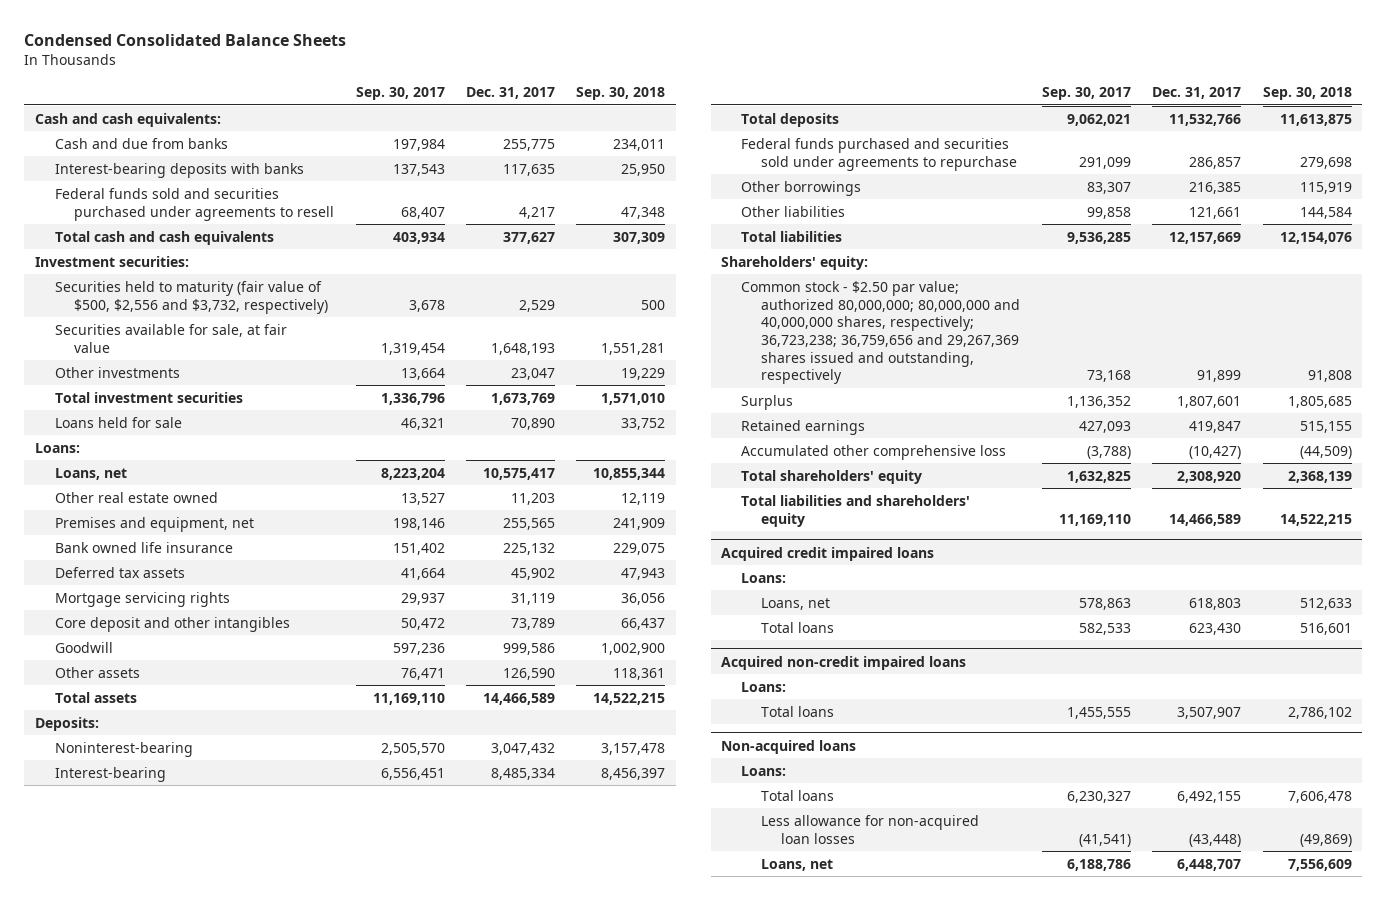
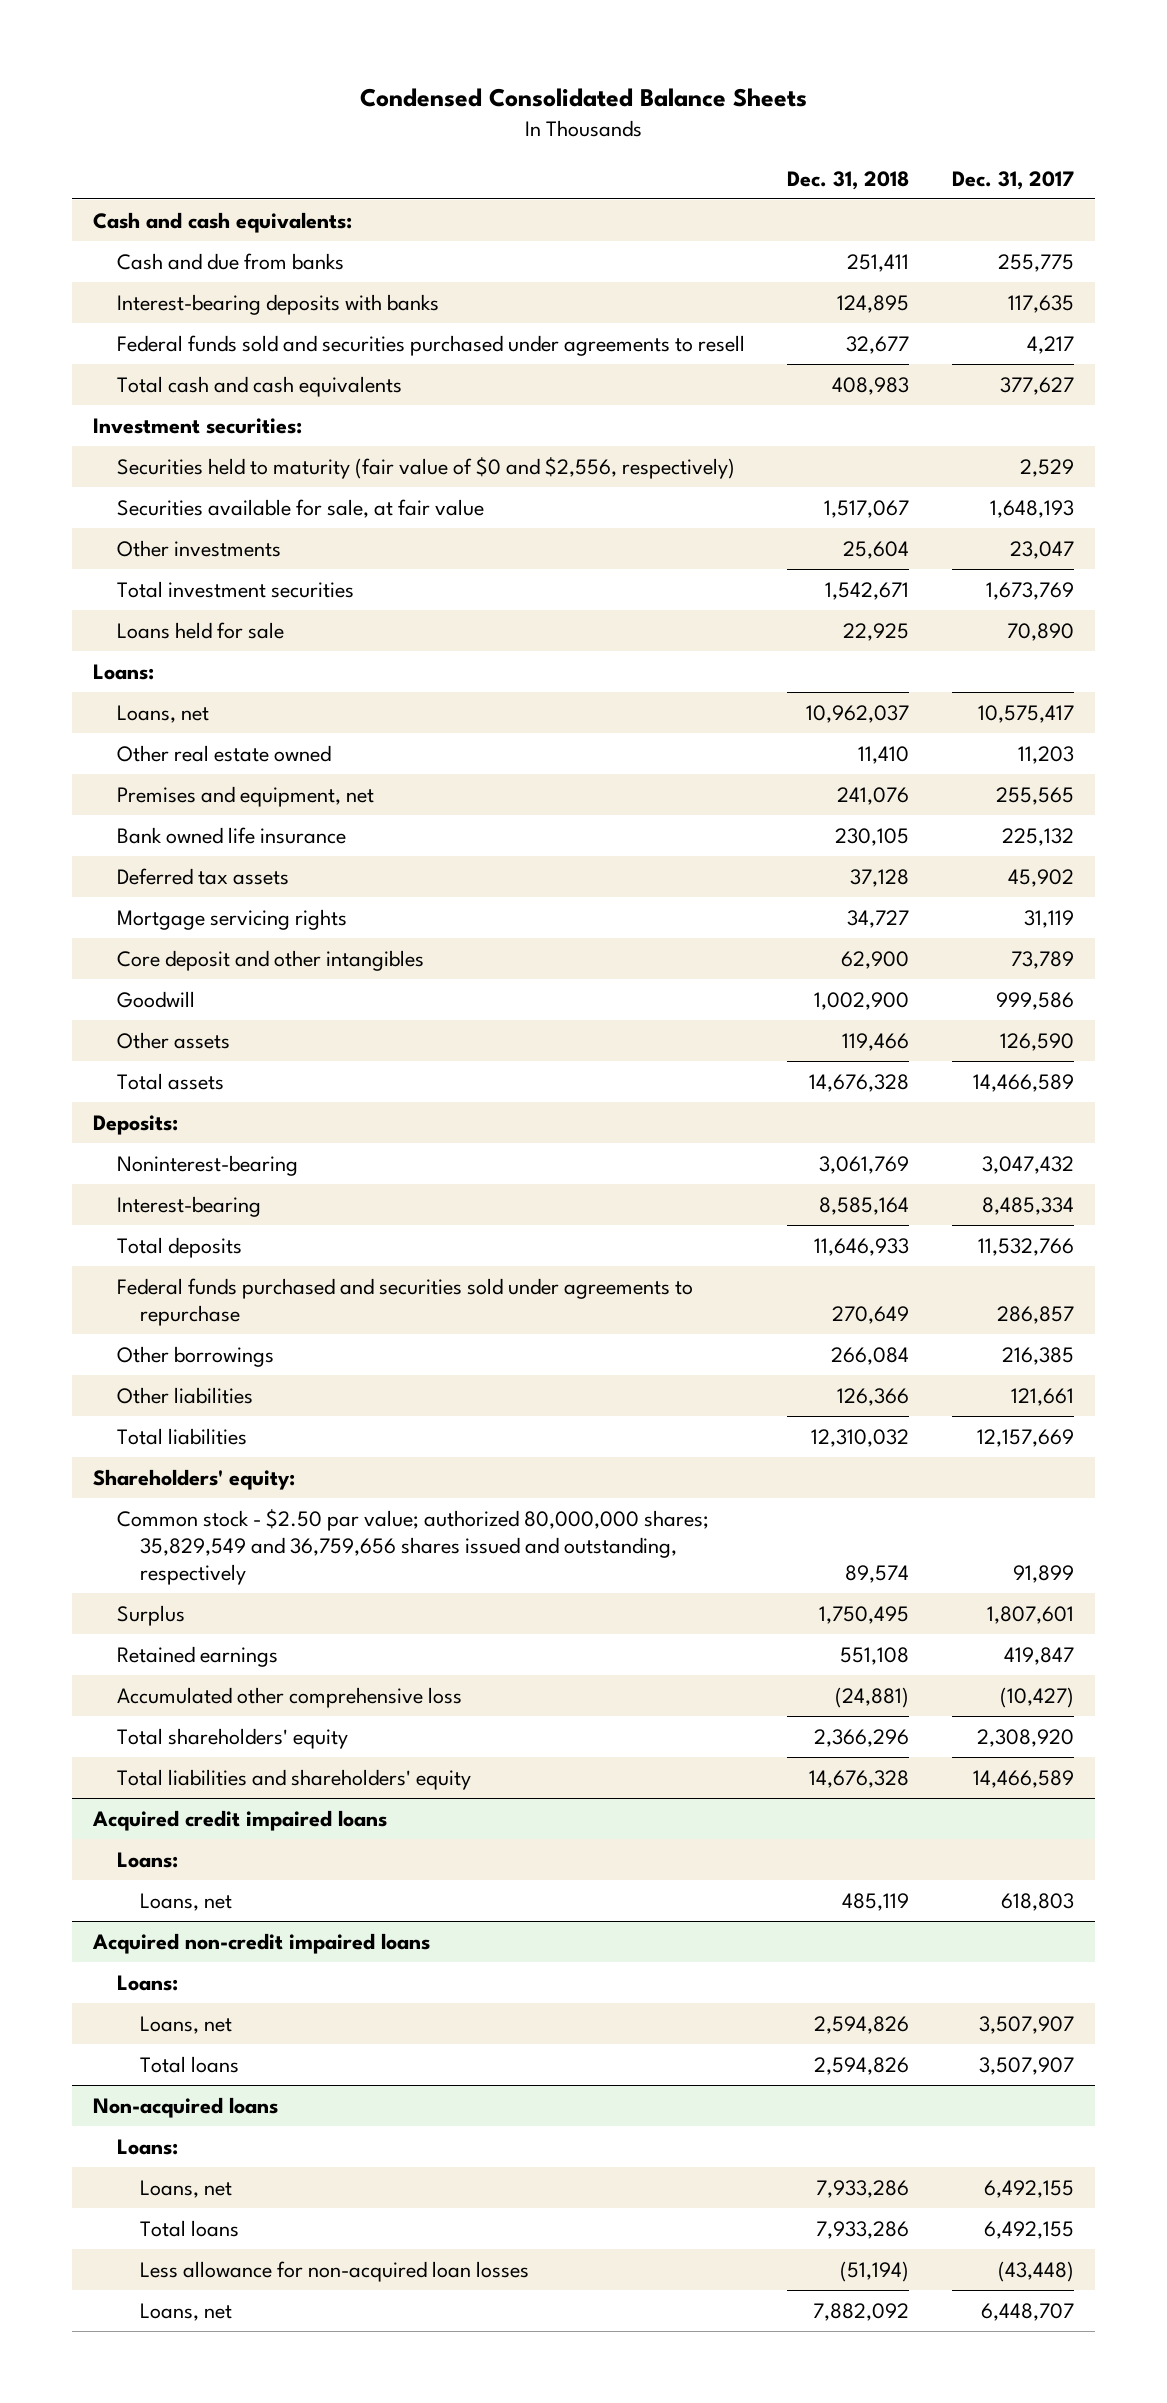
[355,86,445,100] Sep. 30, 2017 -> none
[575,86,665,100] Sep. 30, 2018 -> none
none -> [787,170,910,190] Dec. 31, 2018
[54,280,329,314] Securities held to maturity (fair value of $500, $2,556 and $3,732, respectively) -> [116,456,735,479] Securities held to maturity (fair value of $0 and $2,556, respectively)
[741,280,1021,385] Common stock - $2.50 par value; authorized 80,000,000; 80,000,000 and 40,000,000 shares, respectively; 36,723,238; 36,759,656 and 29,267,369 shares issued and outstanding, respectively -> [116,1508,709,1585] Common stock - $2.50 par value; authorized 80,000,000 shares; 35,829,549 and 36,759,656 shares issued and outstanding, respectively
[761,621,835,633] Total loans -> none
none -> [140,2015,233,2034] Loans, net
none -> [140,2179,233,2198] Loans, net

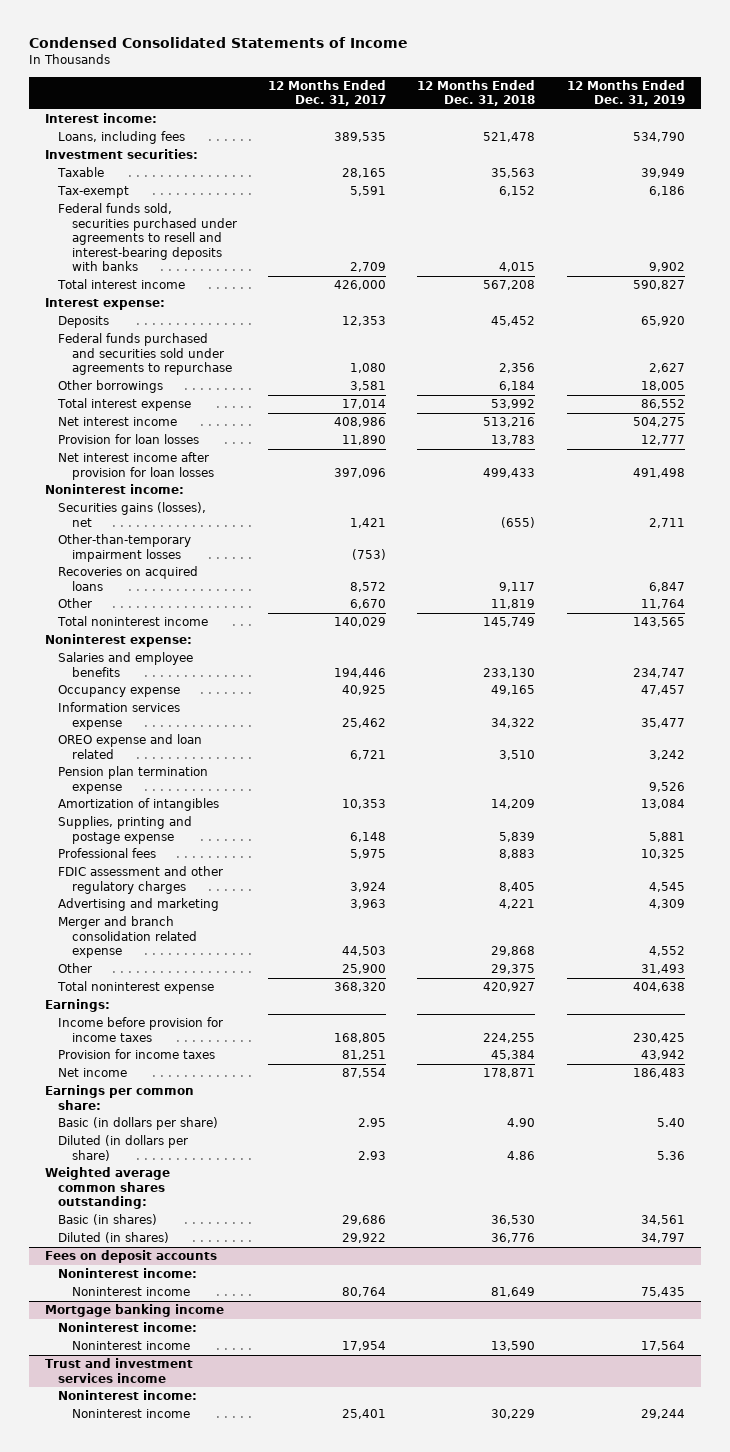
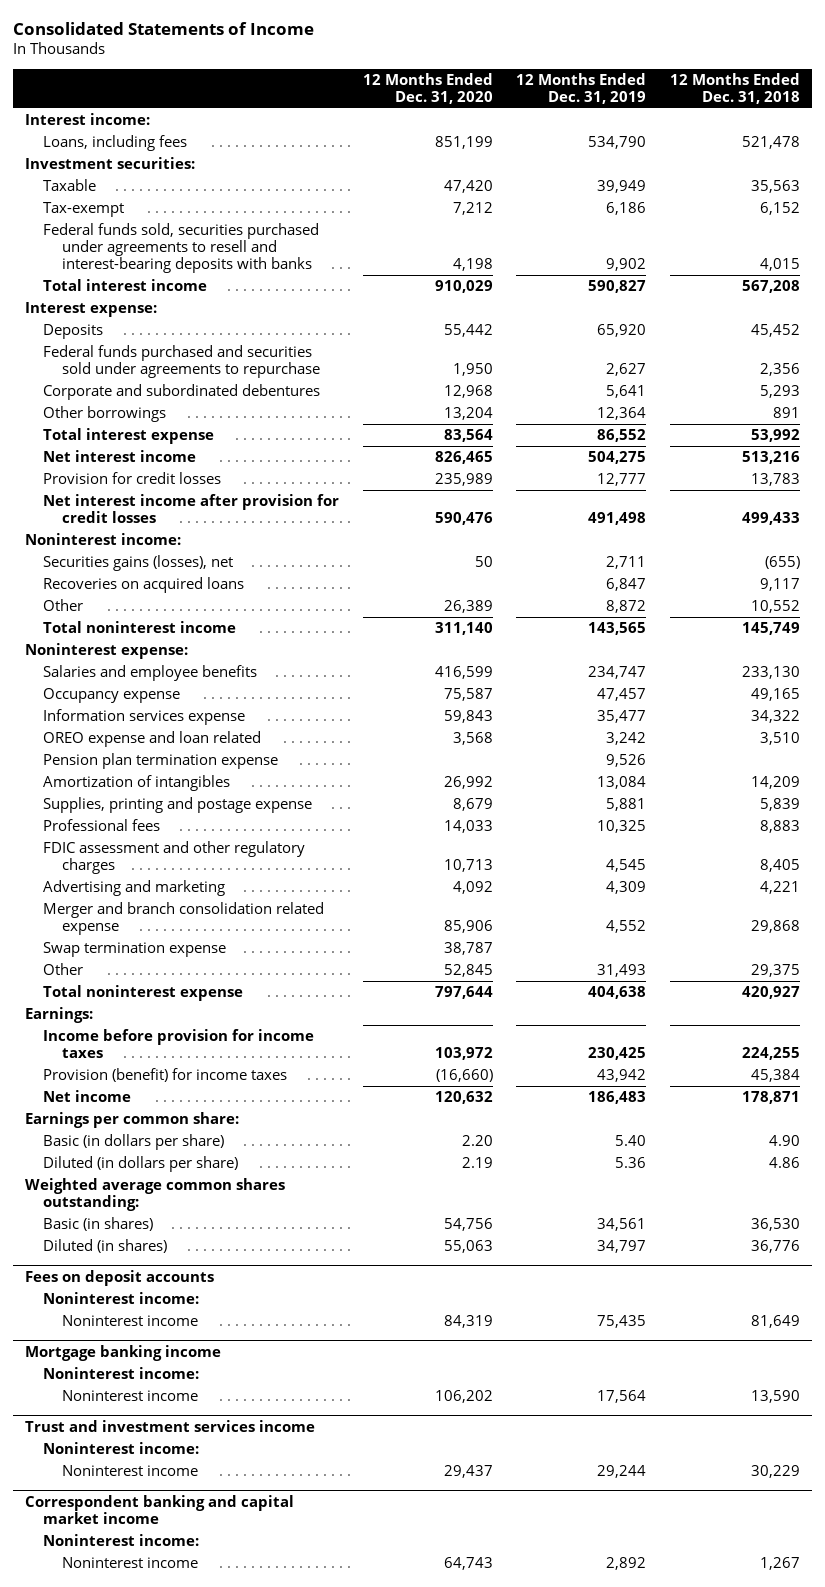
[29,37,409,49] Condensed Consolidated Statements of Income -> [12,22,314,36] Consolidated Statements of Income
[268,79,387,107] 12 Months Ended Dec. 31, 2017 -> none
none -> [362,72,493,104] 12 Months Ended Dec. 31, 2020
none -> [43,384,321,401] Corporate and subordinated debentures
[499,381,536,392] 6,184 -> [773,407,801,419] 891
[640,381,685,392] 18,005 -> [597,407,647,421] 12,364
[58,434,200,445] Provision for loan losses -> [43,472,222,485] Provision for credit losses
[58,452,214,480] Net interest income after provision for loan losses -> [43,494,340,524] Net interest income after provision for credit losses
[58,534,192,562] Other-than-temporary impairment losses -> none
[491,599,536,610] 11,819 -> [751,600,801,614] 10,552
[640,599,685,610] 11,764 -> [606,600,647,614] 8,872
none -> [43,942,227,958] Swap termination expense
[58,1049,216,1060] Provision for income taxes -> [43,1068,288,1083] Provision (benefit) for income taxes
none -> [24,1494,294,1524] Correspondent banking and capital market income
none -> [43,1534,200,1547] Noninterest income:
none -> [61,1557,198,1569] Noninterest income

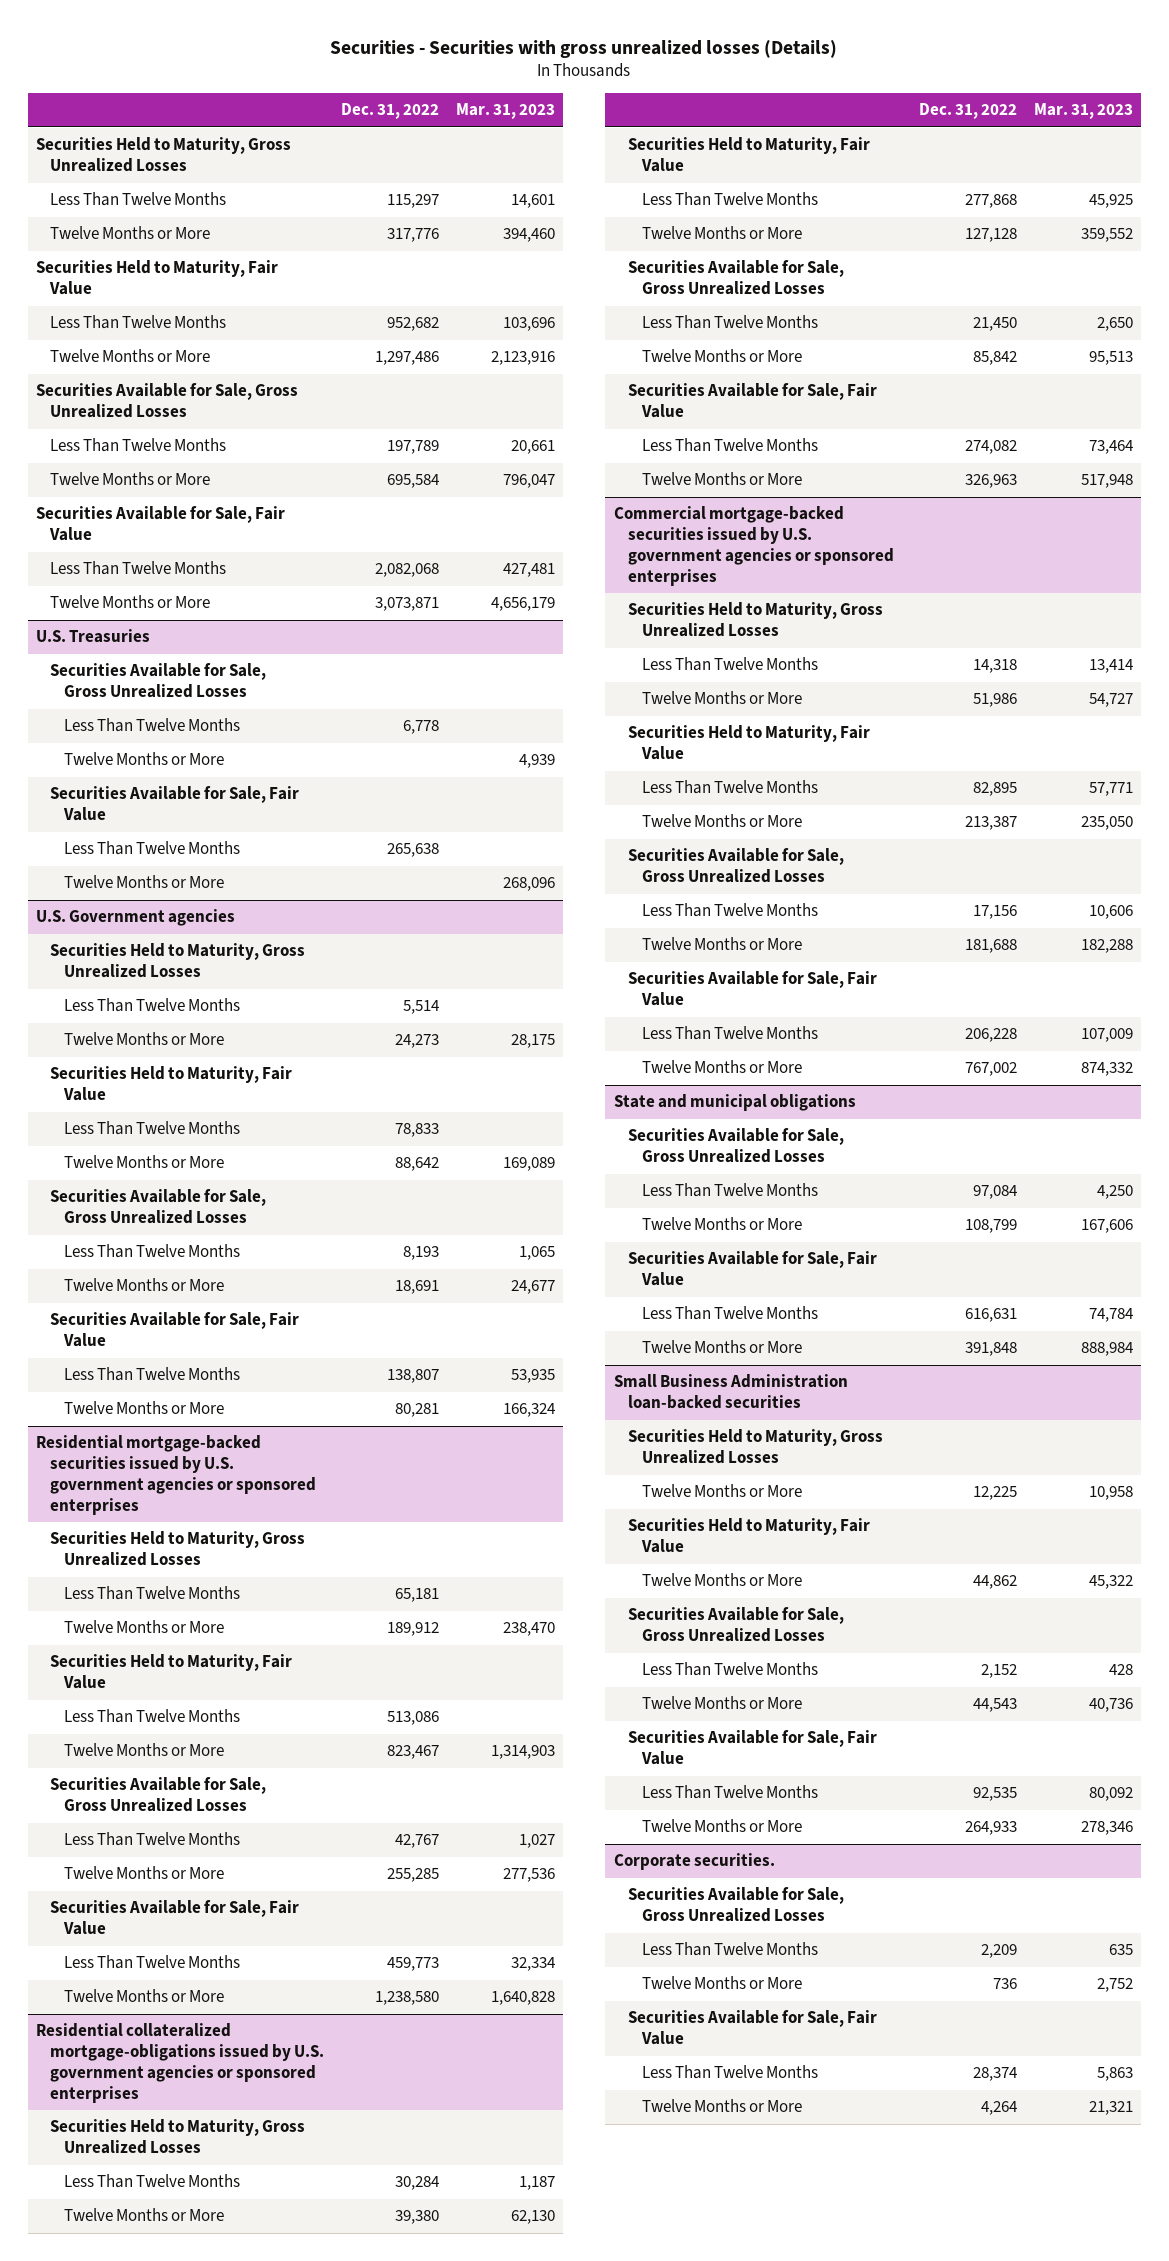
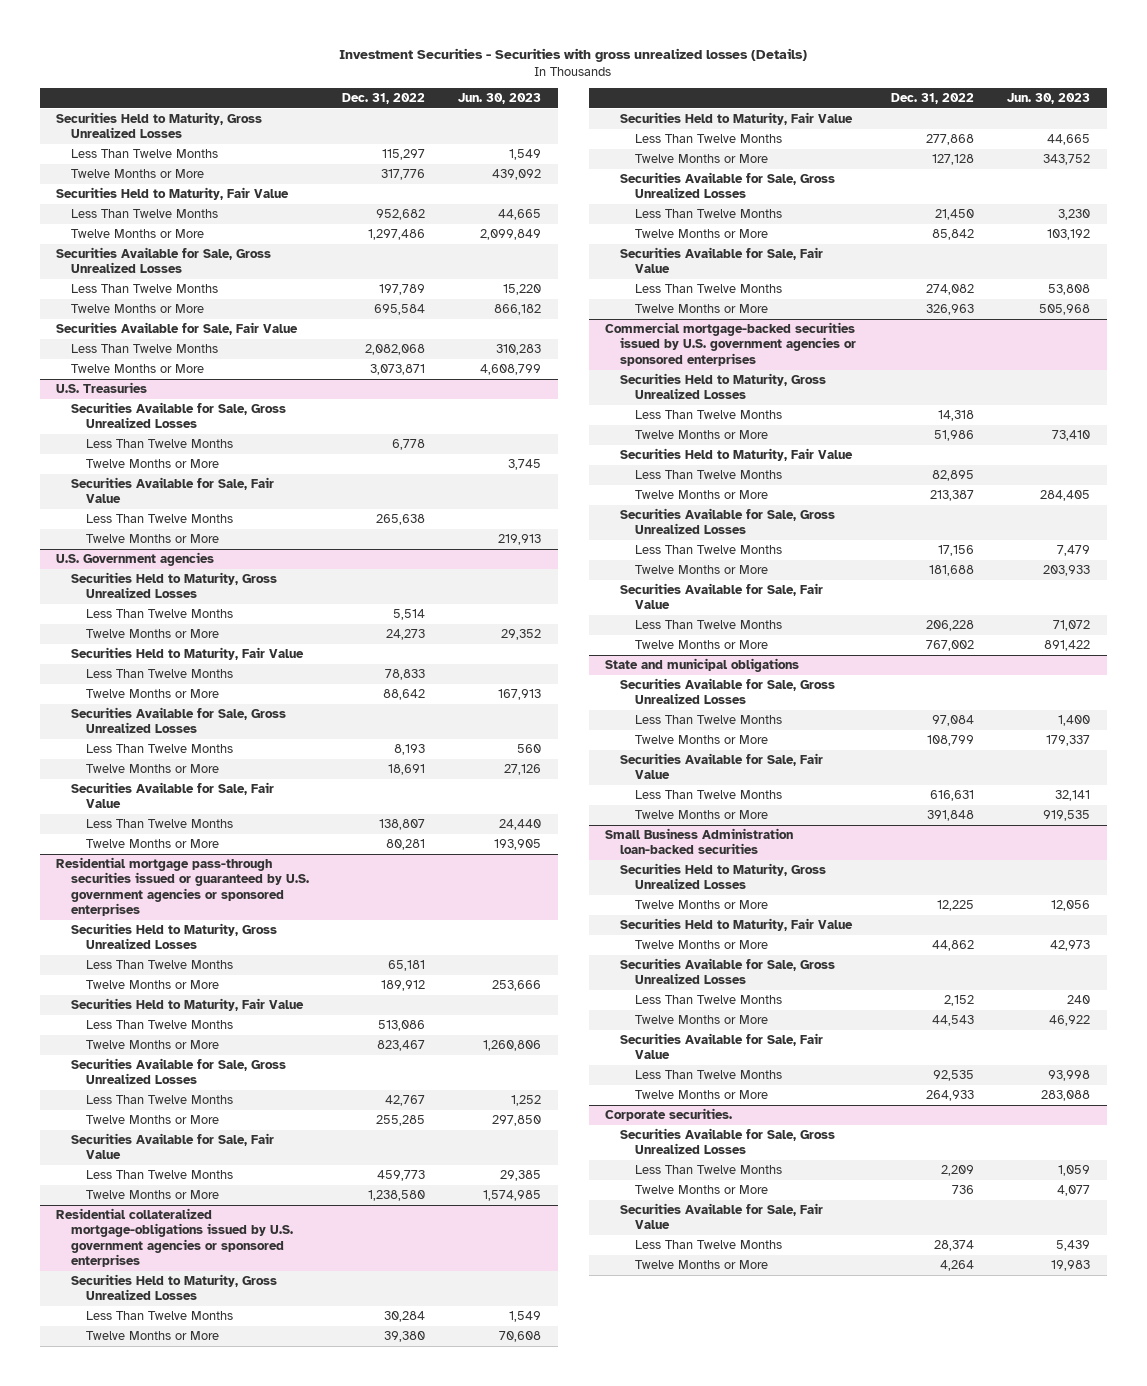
[330,39,838,58] Securities - Securities with gross unrealized losses (Details) -> [339,48,808,63] Investment Securities - Securities with gross unrealized losses (Details)
[455,103,555,120] Mar. 31, 2023 -> none
none -> [458,93,542,105] Jun. 30, 2023
[35,1435,317,1516] Residential mortgage-backed securities issued by U.S. government agencies or sponsored enterprises -> [56,857,310,917] Residential mortgage pass-through securities issued or guaranteed by U.S. government agencies or sponsored enterprises

